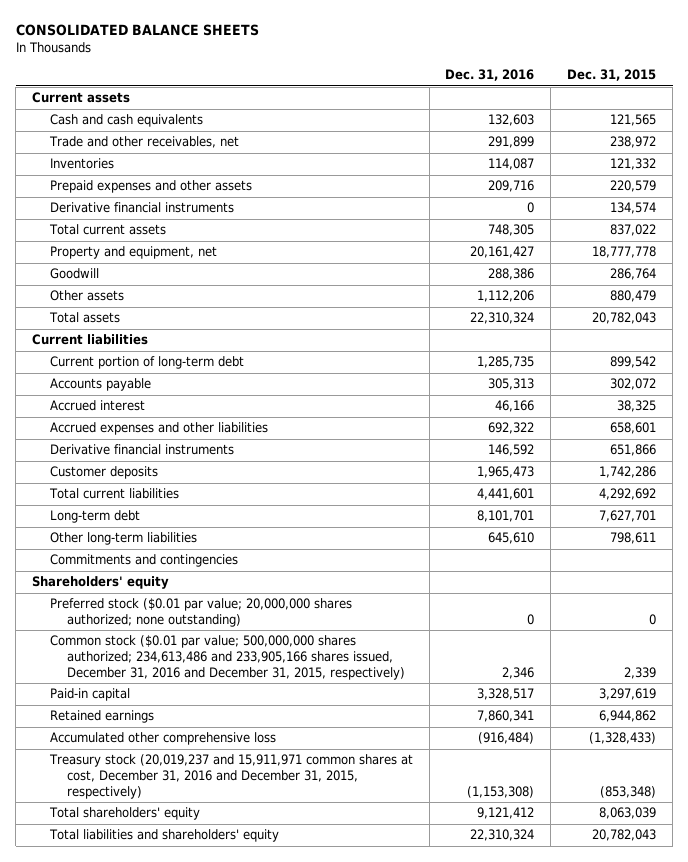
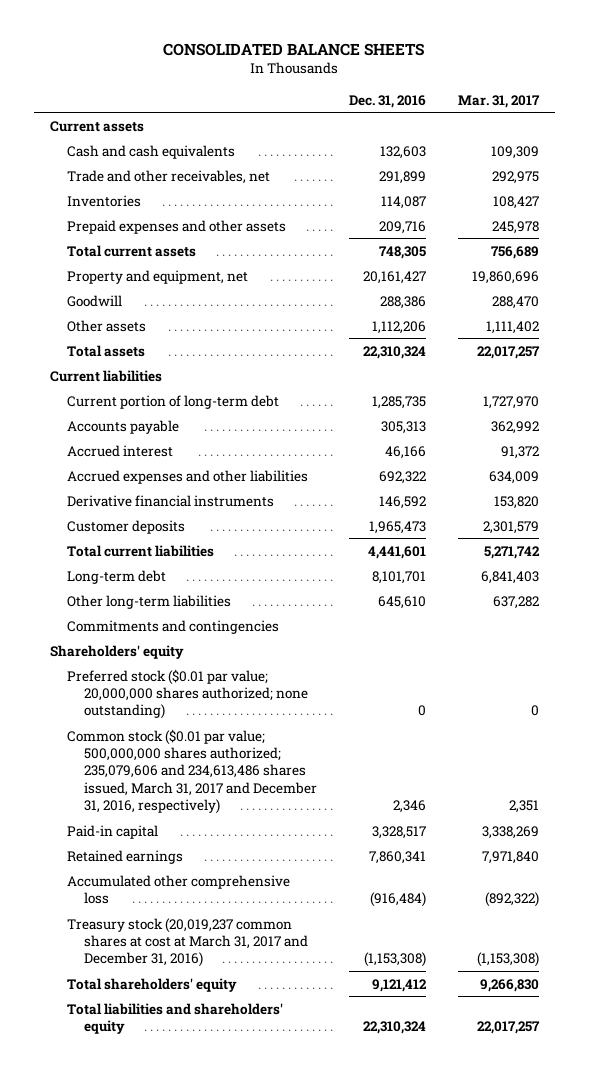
[567,69,657,82] Dec. 31, 2015 -> none
none -> [457,94,540,108] Mar. 31, 2017
[49,202,234,214] Derivative financial instruments -> none
[49,635,406,680] Common stock ($0.01 par value; 500,000,000 shares authorized; 234,613,486 and 233,905,166 shares issued, December 31, 2016 and December 31, 2015, respectively) -> [66,728,317,814] Common stock ($0.01 par value; 500,000,000 shares authorized; 235,079,606 and 234,613,486 shares issued, March 31, 2017 and December 31, 2016, respectively)
[48,754,413,799] Treasury stock (20,019,237 and 15,911,971 common shares at cost, December 31, 2016 and December 31, 2015, respectively) -> [66,917,308,968] Treasury stock (20,019,237 common shares at cost at March 31, 2017 and December 31, 2016)

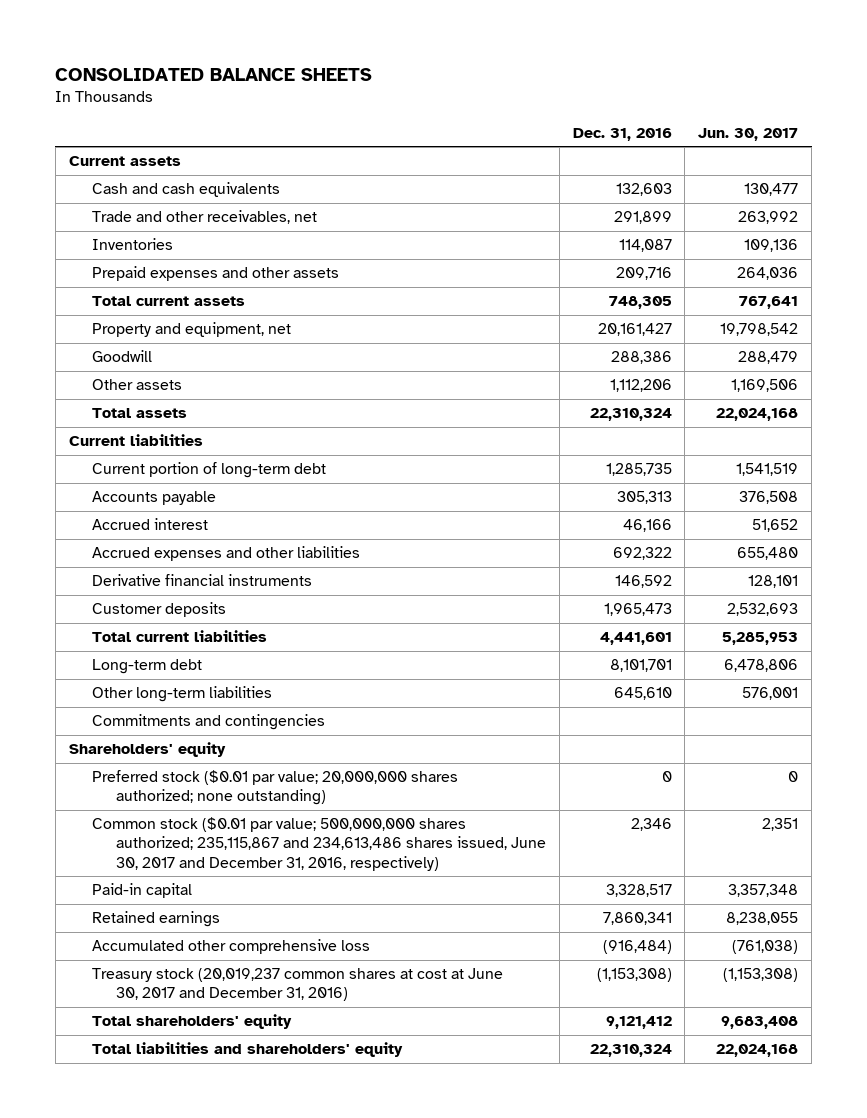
[457,94,540,108] Mar. 31, 2017 -> none
none -> [698,127,799,141] Jun. 30, 2017
[66,728,317,814] Common stock ($0.01 par value; 500,000,000 shares authorized; 235,079,606 and 234,613,486 shares issued, March 31, 2017 and December 31, 2016, respectively) -> [92,817,546,871] Common stock ($0.01 par value; 500,000,000 shares authorized; 235,115,867 and 234,613,486 shares issued, June 30, 2017 and December 31, 2016, respectively)
[66,917,308,968] Treasury stock (20,019,237 common shares at cost at March 31, 2017 and December 31, 2016) -> [92,968,504,1002] Treasury stock (20,019,237 common shares at cost at June 30, 2017 and December 31, 2016)

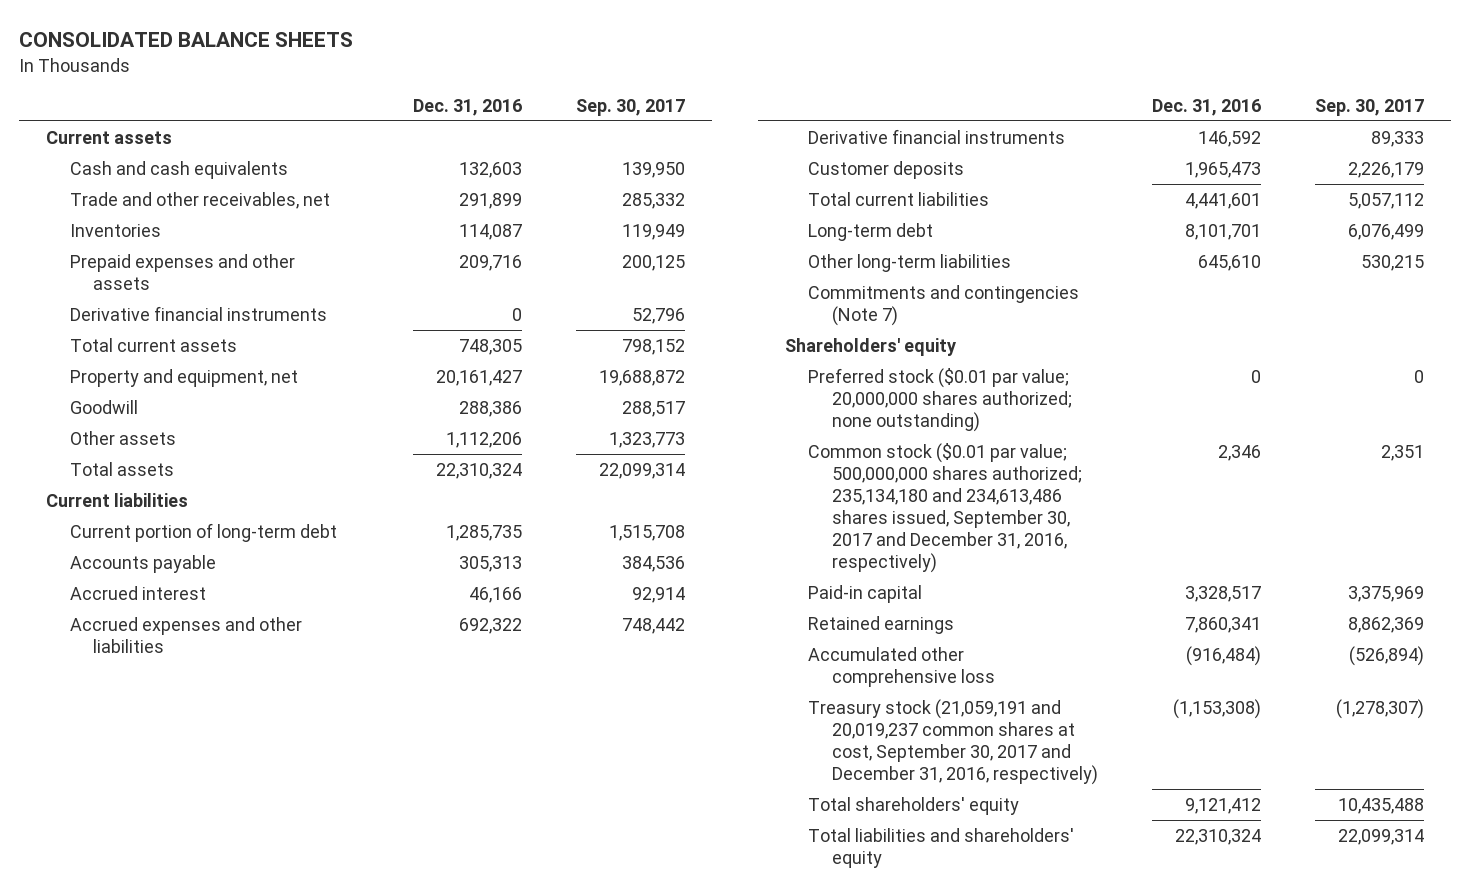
[698,127,799,141] Jun. 30, 2017 -> none
none -> [576,98,686,116] Sep. 30, 2017
none -> [69,305,327,321] Derivative financial instruments
[92,714,326,731] Commitments and contingencies -> [808,284,1080,326] Commitments and contingencies (Note 7)
[92,817,546,871] Common stock ($0.01 par value; 500,000,000 shares authorized; 235,115,867 and 234,613,486 shares issued, June 30, 2017 and December 31, 2016, respectively) -> [808,442,1082,573] Common stock ($0.01 par value; 500,000,000 shares authorized; 235,134,180 and 234,613,486 shares issued, September 30, 2017 and December 31, 2016, respectively)
[92,968,504,1002] Treasury stock (20,019,237 common shares at cost at June 30, 2017 and December 31, 2016) -> [808,698,1098,785] Treasury stock (21,059,191 and 20,019,237 common shares at cost, September 30, 2017 and December 31, 2016, respectively)

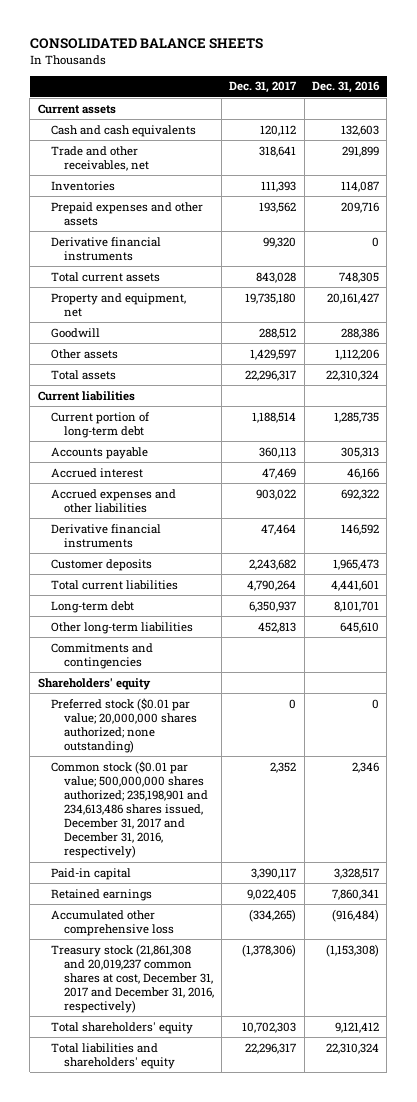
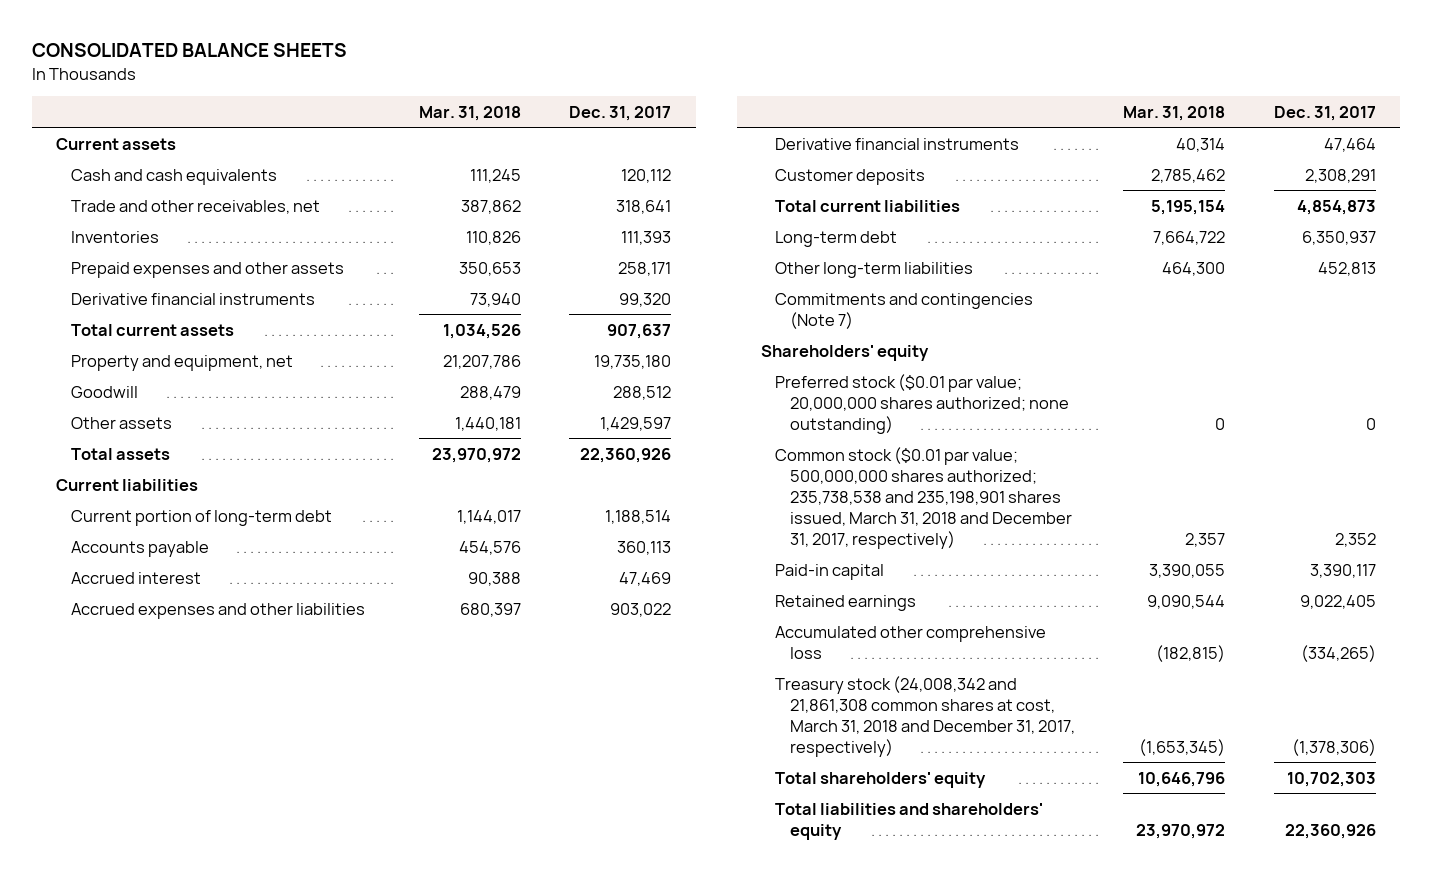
[312,81,381,94] Dec. 31, 2016 -> none
none -> [418,105,521,121] Mar. 31, 2018
[259,201,297,213] 193,562 -> [618,261,672,276] 258,171
[256,271,297,283] 843,028 -> [607,323,672,339] 907,637
[245,369,297,381] 22,296,317 -> [580,447,672,463] 22,360,926
[249,558,297,570] 2,243,682 -> [1304,168,1376,183] 2,308,291
[247,579,297,591] 4,790,264 -> [1296,199,1376,215] 4,854,873
[50,642,153,669] Commitments and contingencies -> [775,292,1034,329] Commitments and contingencies (Note 7)
[50,760,208,859] Common stock ($0.01 par value; 500,000,000 shares authorized; 235,198,901 and 234,613,486 shares issued, December 31, 2017 and December 31, 2016, respectively) -> [775,446,1072,549] Common stock ($0.01 par value; 500,000,000 shares authorized; 235,738,538 and 235,198,901 shares issued, March 31, 2018 and December 31, 2017, respectively)
[50,943,214,1014] Treasury stock (21,861,308 and 20,019,237 common shares at cost, December 31, 2017 and December 31, 2016, respectively) -> [775,675,1075,757] Treasury stock (24,008,342 and 21,861,308 common shares at cost, March 31, 2018 and December 31, 2017, respectively)
[245,1042,297,1054] 22,296,317 -> [1284,823,1376,839] 22,360,926

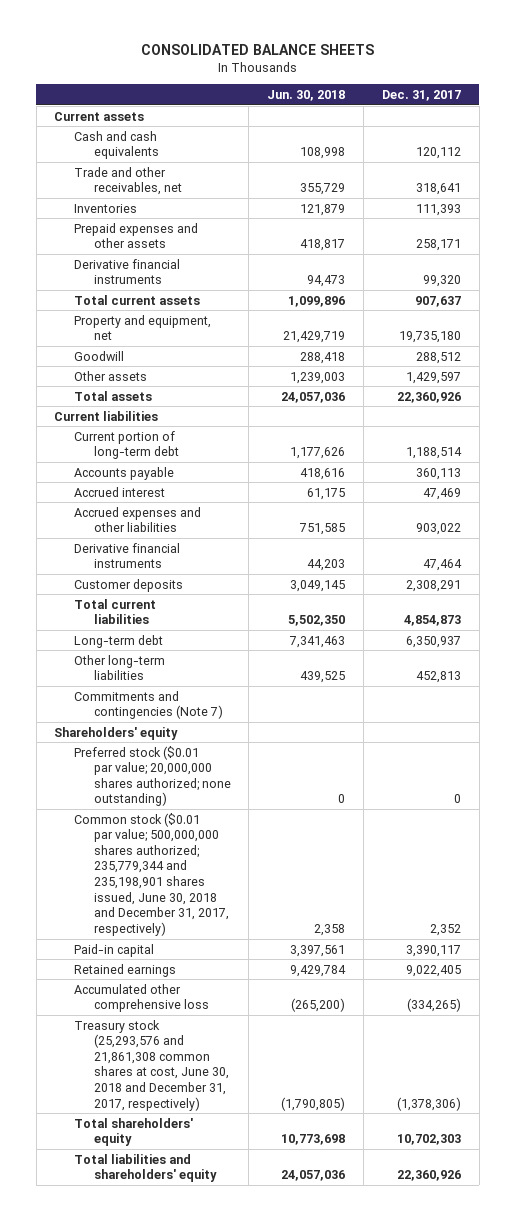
[418,105,521,121] Mar. 31, 2018 -> none
none -> [267,90,346,102] Jun. 30, 2018
[775,446,1072,549] Common stock ($0.01 par value; 500,000,000 shares authorized; 235,738,538 and 235,198,901 shares issued, March 31, 2018 and December 31, 2017, respectively) -> [74,812,229,936] Common stock ($0.01 par value; 500,000,000 shares authorized; 235,779,344 and 235,198,901 shares issued, June 30, 2018 and December 31, 2017, respectively)
[775,675,1075,757] Treasury stock (24,008,342 and 21,861,308 common shares at cost, March 31, 2018 and December 31, 2017, respectively) -> [74,1019,229,1111] Treasury stock (25,293,576 and 21,861,308 common shares at cost, June 30, 2018 and December 31, 2017, respectively)

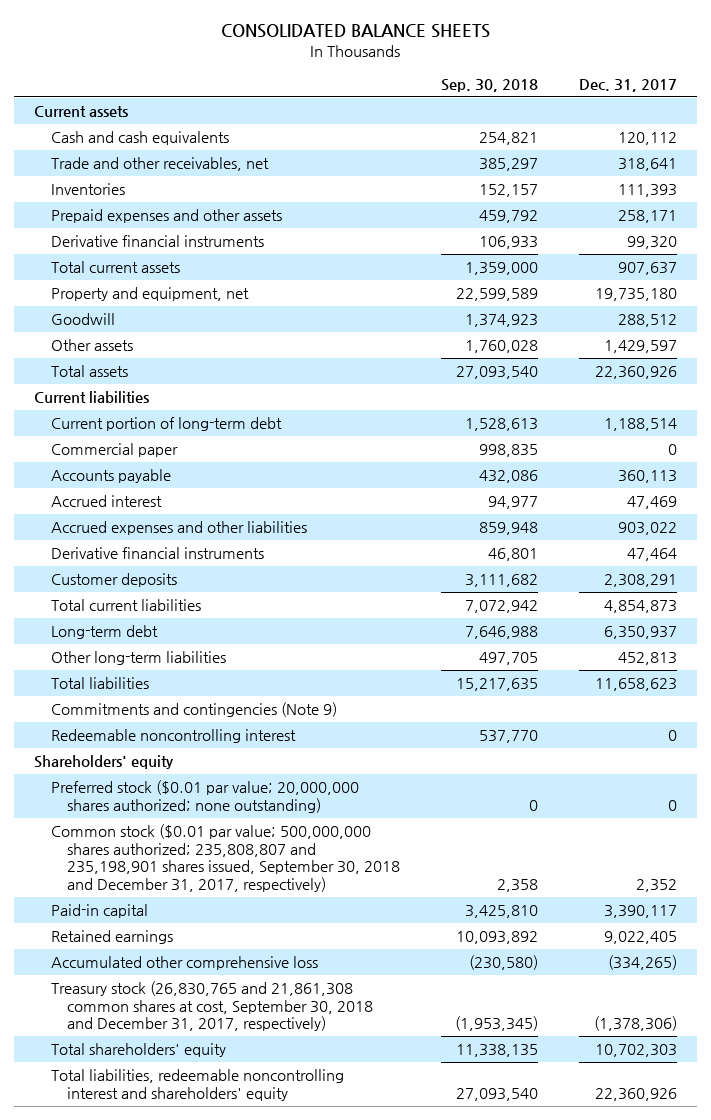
[267,90,346,102] Jun. 30, 2018 -> none
none -> [440,78,538,92] Sep. 30, 2018
none -> [50,443,178,458] Commercial paper
none -> [50,677,149,690] Total liabilities
[74,690,223,720] Commitments and contingencies (Note 7) -> [50,702,337,718] Commitments and contingencies (Note 9)
none -> [50,729,296,744] Redeemable noncontrolling interest
[74,812,229,936] Common stock ($0.01 par value; 500,000,000 shares authorized; 235,779,344 and 235,198,901 shares issued, June 30, 2018 and December 31, 2017, respectively) -> [50,824,401,893] Common stock ($0.01 par value; 500,000,000 shares authorized; 235,808,807 and 235,198,901 shares issued, September 30, 2018 and December 31, 2017, respectively)
[74,1019,229,1111] Treasury stock (25,293,576 and 21,861,308 common shares at cost, June 30, 2018 and December 31, 2017, respectively) -> [50,981,374,1032] Treasury stock (26,830,765 and 21,861,308 common shares at cost, September 30, 2018 and December 31, 2017, respectively)
[74,1153,217,1183] Total liabilities and shareholders' equity -> [50,1069,344,1101] Total liabilities, redeemable noncontrolling interest and shareholders' equity

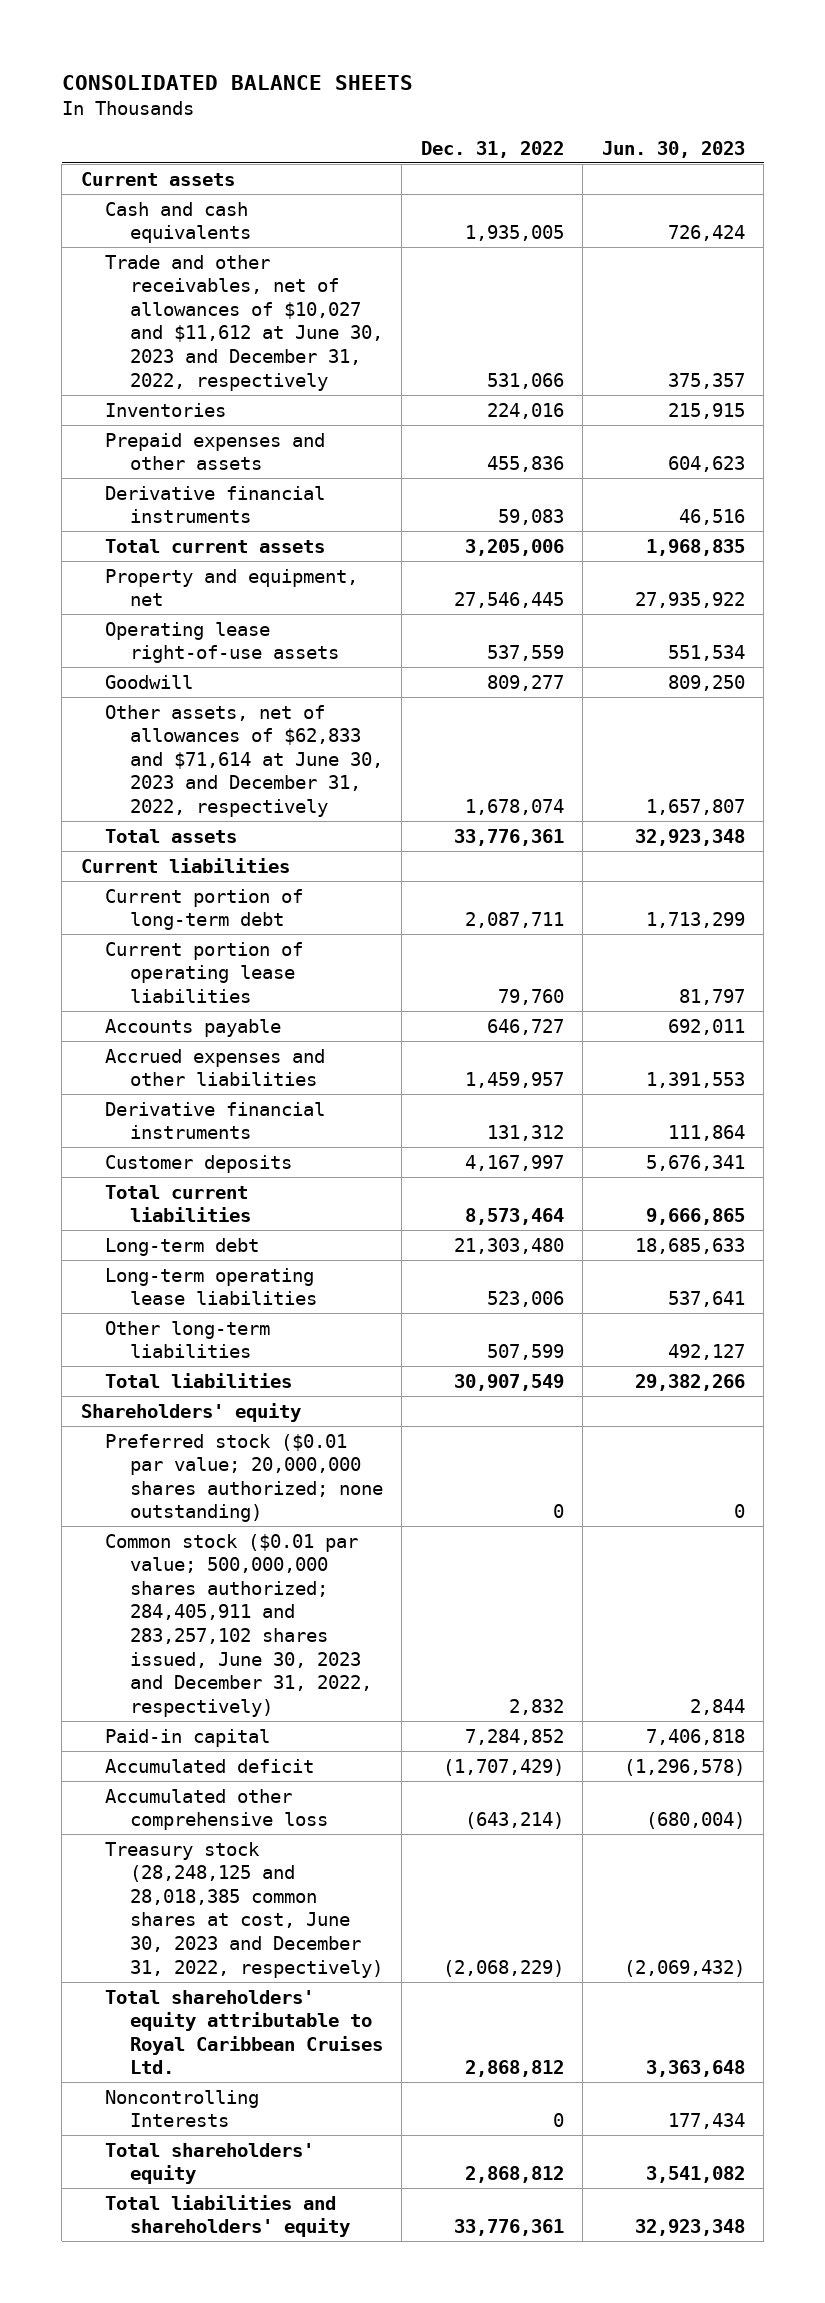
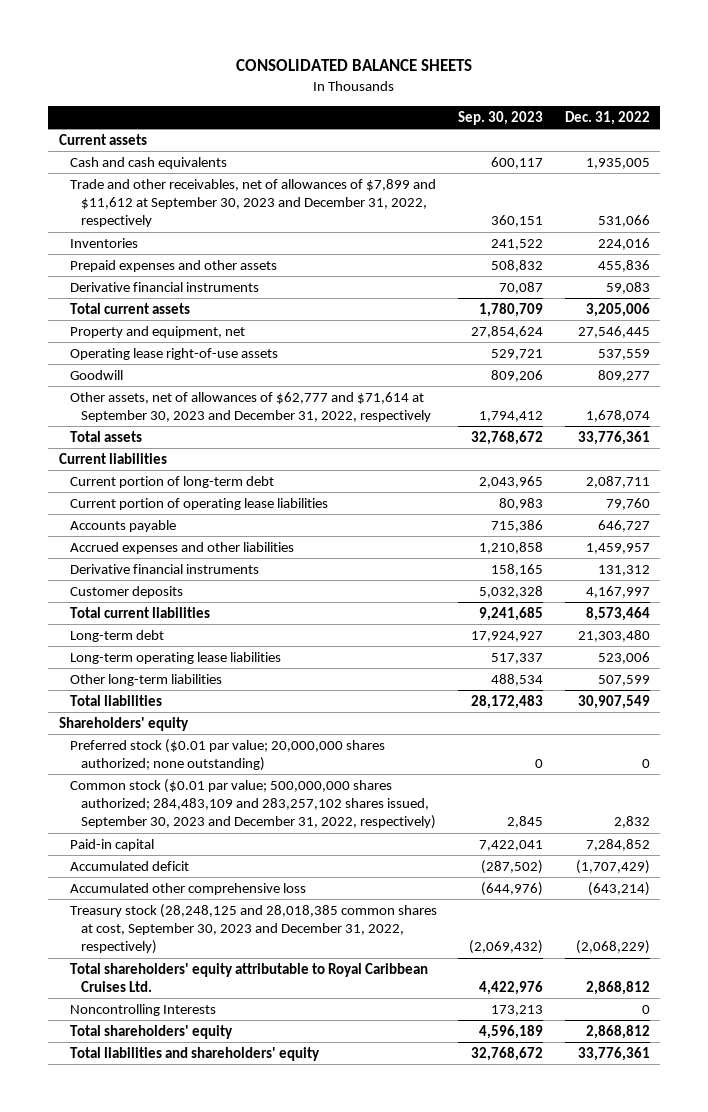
[601,140,745,158] Jun. 30, 2023 -> none
none -> [458,110,544,125] Sep. 30, 2023
[105,254,383,391] Trade and other receivables, net of allowances of $10,027 and $11,612 at June 30, 2023 and December 31, 2022, respectively -> [69,178,436,228] Trade and other receivables, net of allowances of $7,899 and $11,612 at September 30, 2023 and December 31, 2022, respectively
[105,704,383,817] Other assets, net of allowances of $62,833 and $71,614 at June 30, 2023 and December 31, 2022, respectively -> [69,391,431,423] Other assets, net of allowances of $62,777 and $71,614 at September 30, 2023 and December 31, 2022, respectively
[105,1533,372,1717] Common stock ($0.01 par value; 500,000,000 shares authorized; 284,405,911 and 283,257,102 shares issued, June 30, 2023 and December 31, 2022, respectively) -> [69,778,436,830] Common stock ($0.01 par value; 500,000,000 shares authorized; 284,483,109 and 283,257,102 shares issued, September 30, 2023 and December 31, 2022, respectively)
[105,1841,383,1978] Treasury stock (28,248,125 and 28,018,385 common shares at cost, June 30, 2023 and December 31, 2022, respectively) -> [69,903,437,955] Treasury stock (28,248,125 and 28,018,385 common shares at cost, September 30, 2023 and December 31, 2022, respectively)

